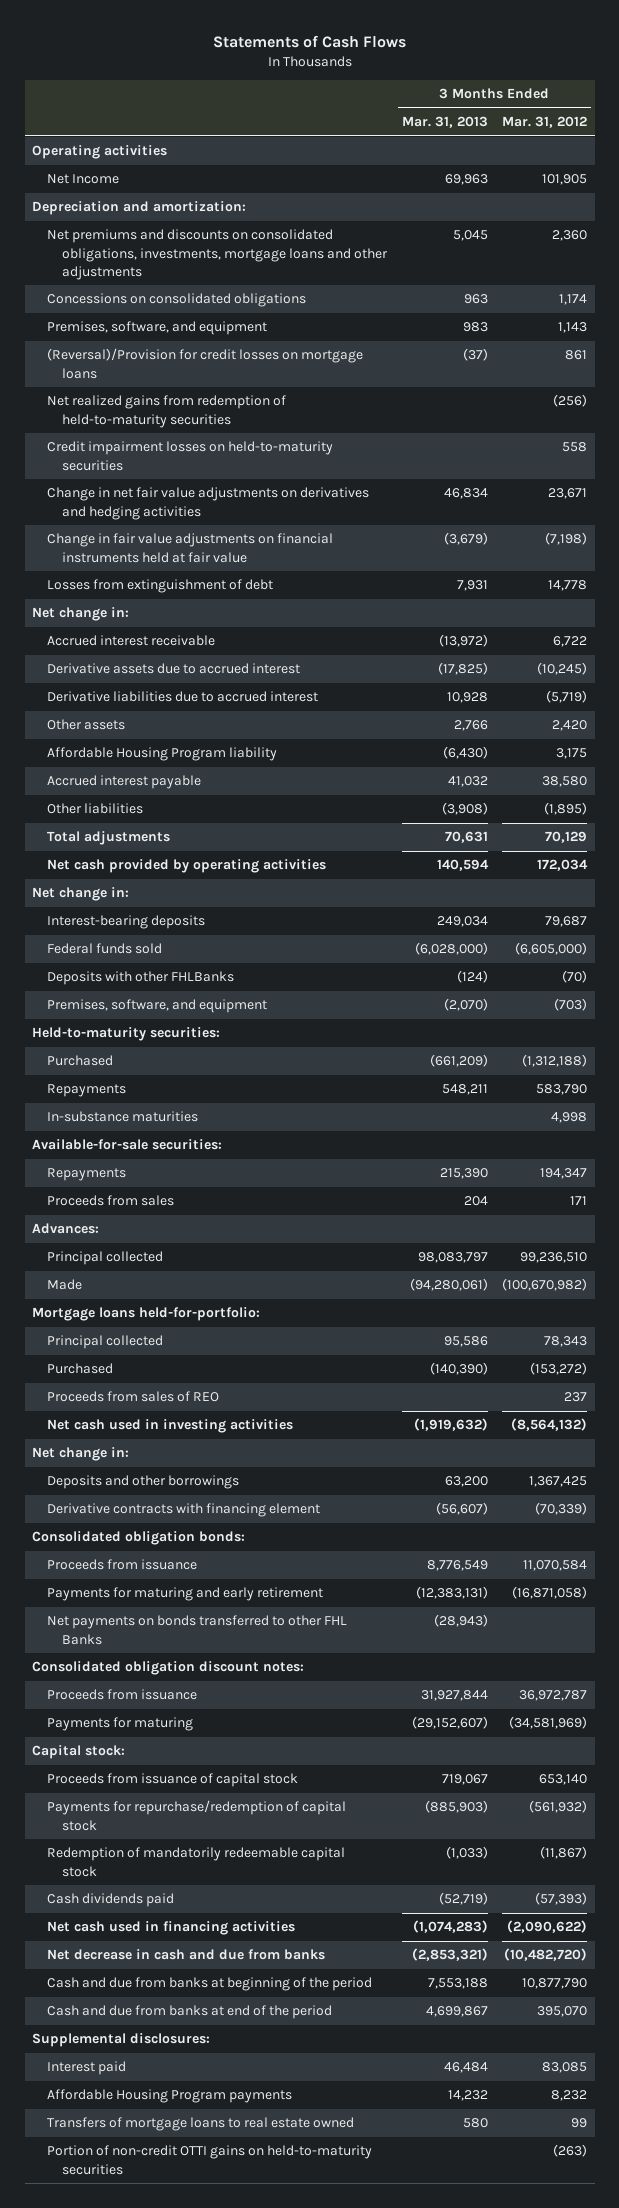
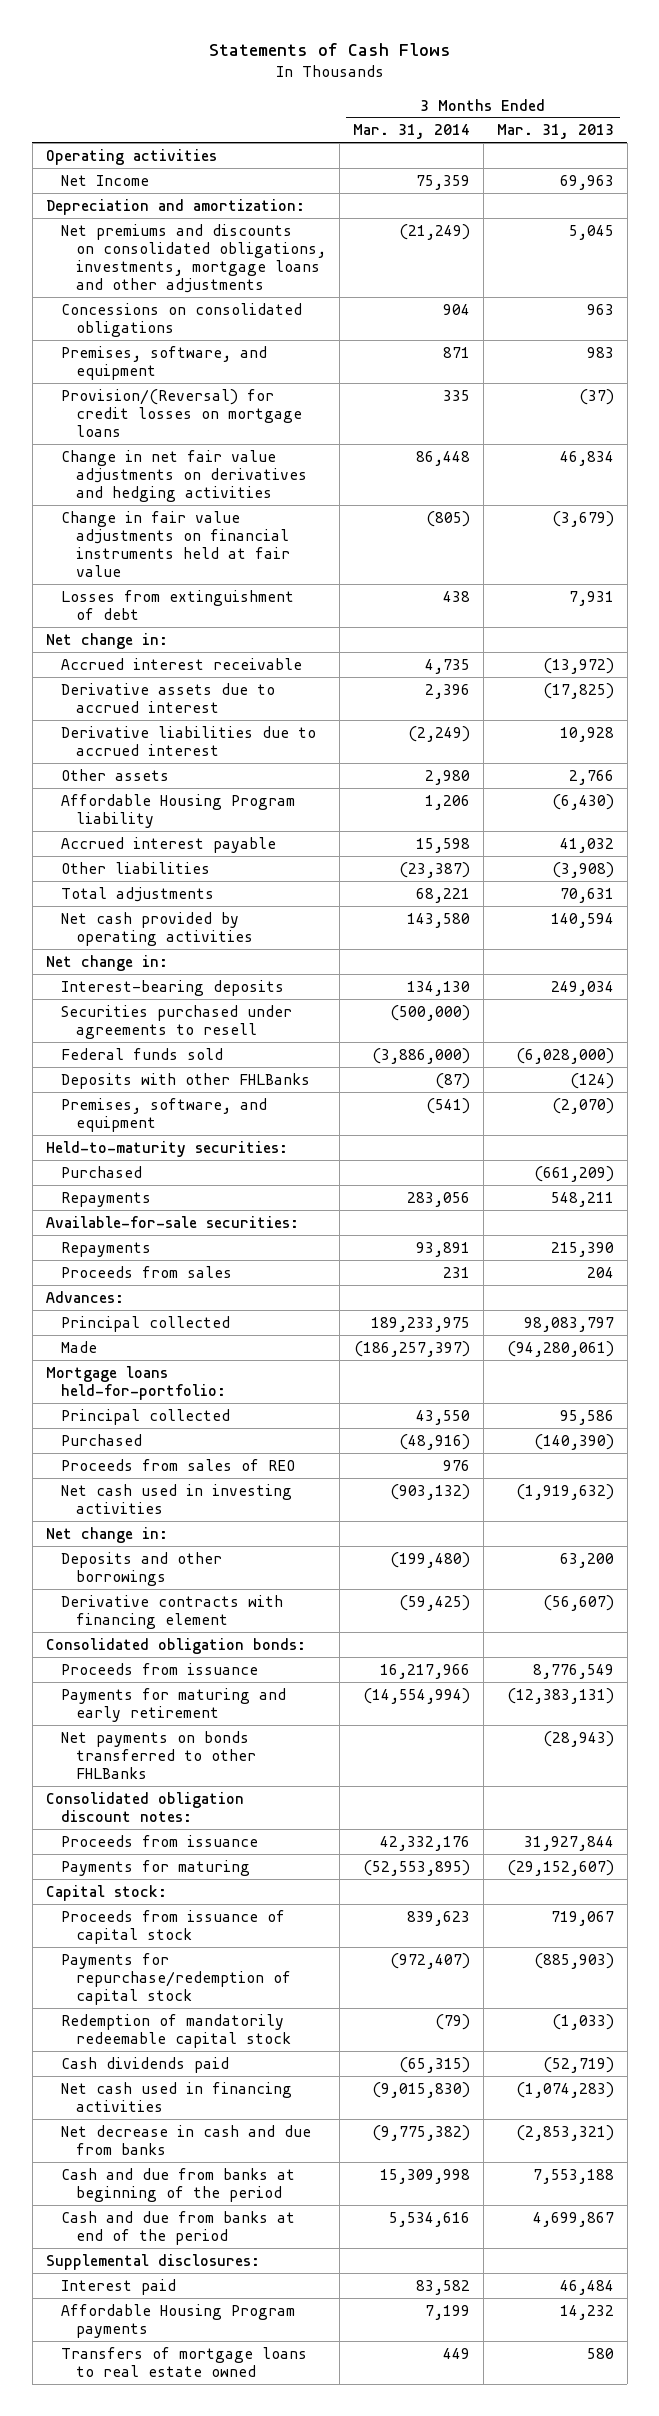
[502,116,588,129] Mar. 31, 2012 -> none
none -> [352,124,470,140] Mar. 31, 2014
[46,395,286,428] Net realized gains from redemption of held-to-maturity securities -> none
[46,441,333,471] Credit impairment losses on held-to-maturity securities -> none
[46,348,363,379] (Reversal)/Provision for credit losses on mortgage loans -> [60,388,303,438] Provision/(Reversal) for credit losses on mortgage loans
none -> [60,1004,292,1039] Securities purchased under agreements to resell
[46,1111,198,1123] In-substance maturities -> none
[46,1615,347,1645] Net payments on bonds transferred to other FHL Banks -> [60,1730,257,1780] Net payments on bonds transferred to other FHLBanks
[46,2145,372,2175] Portion of non-credit OTTI gains on held-to-maturity securities -> none

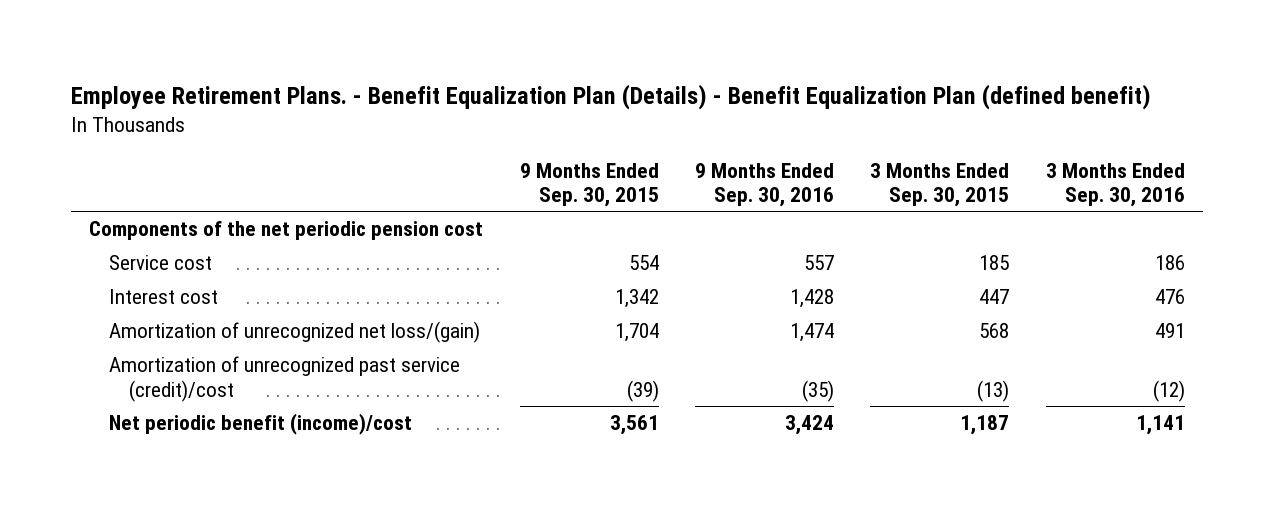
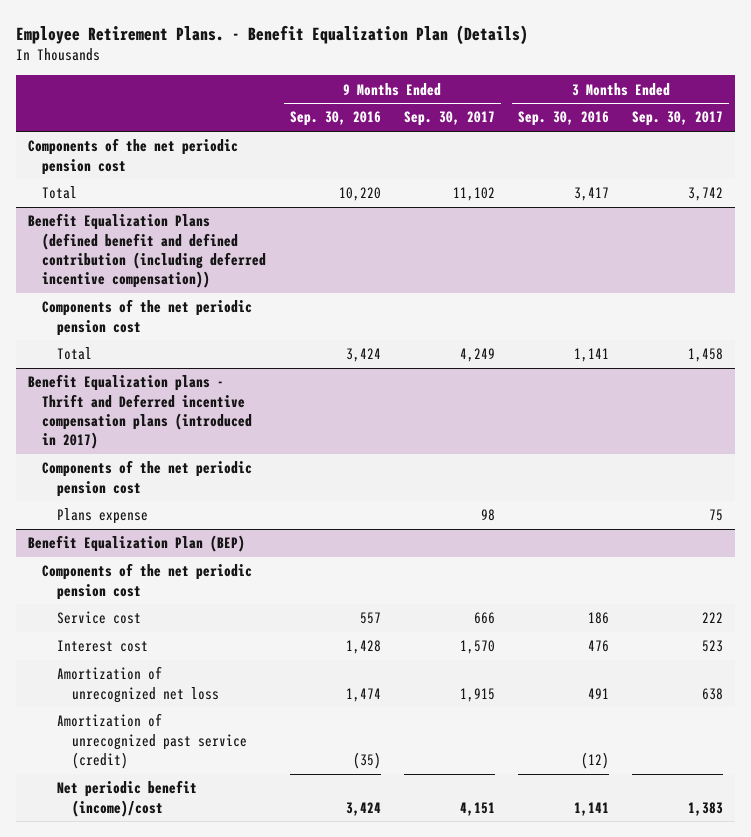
[71,83,1152,110] Employee Retirement Plans. - Benefit Equalization Plan (Details) - Benefit Equalization Plan (defined benefit) -> [16,24,529,45] Employee Retirement Plans. - Benefit Equalization Plan (Details)
[519,162,659,208] 9 Months Ended Sep. 30, 2015 -> none
[870,162,1010,208] 3 Months Ended Sep. 30, 2015 -> none
none -> [403,111,495,127] Sep. 30, 2017
none -> [632,111,724,127] Sep. 30, 2017
none -> [42,186,78,200] Total
none -> [27,213,267,289] Benefit Equalization Plans (defined benefit and defined contribution (including deferred incentive compensation))
none -> [42,299,253,336] Components of the net periodic pension cost
none -> [57,347,93,361] Total
none -> [27,374,253,450] Benefit Equalization plans - Thrift and Deferred incentive compensation plans (introduced in 2017)
none -> [42,460,253,497] Components of the net periodic pension cost
none -> [57,508,149,525] Plans expense
none -> [27,535,245,553] Benefit Equalization Plan (BEP)
none -> [42,563,253,600] Components of the net periodic pension cost
[108,321,480,344] Amortization of unrecognized net loss/(gain) -> [57,666,219,703] Amortization of unrecognized net loss
[108,356,460,402] Amortization of unrecognized past service (credit)/cost -> [57,713,247,770] Amortization of unrecognized past service (credit)

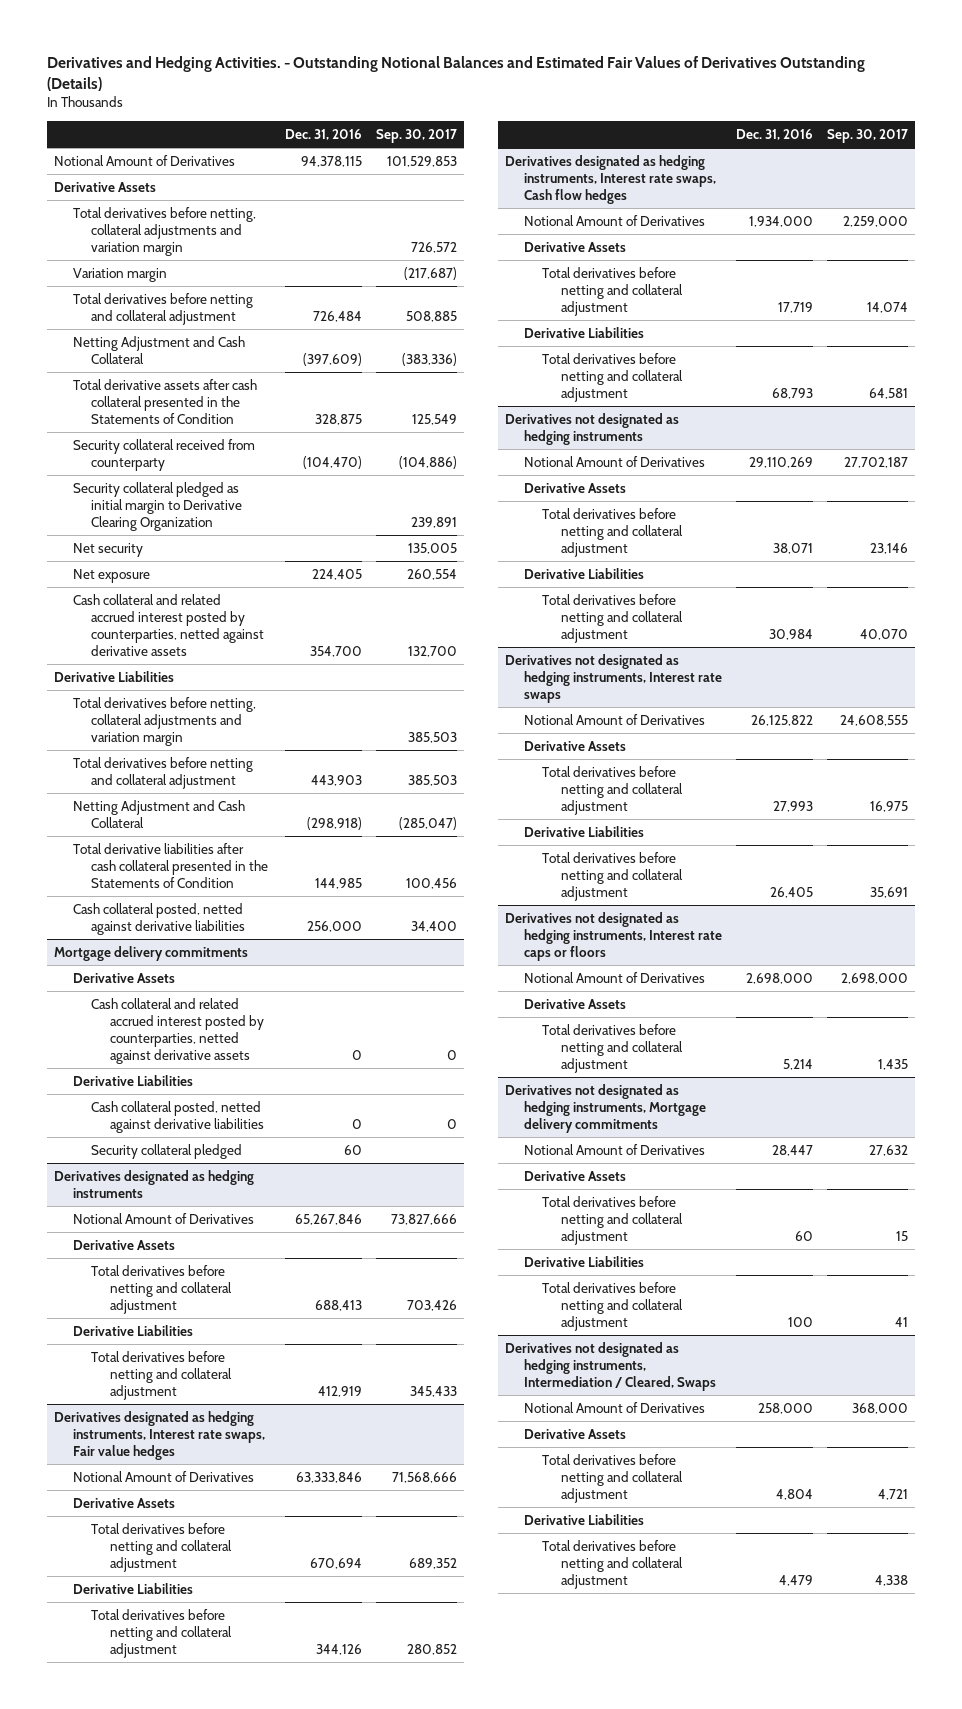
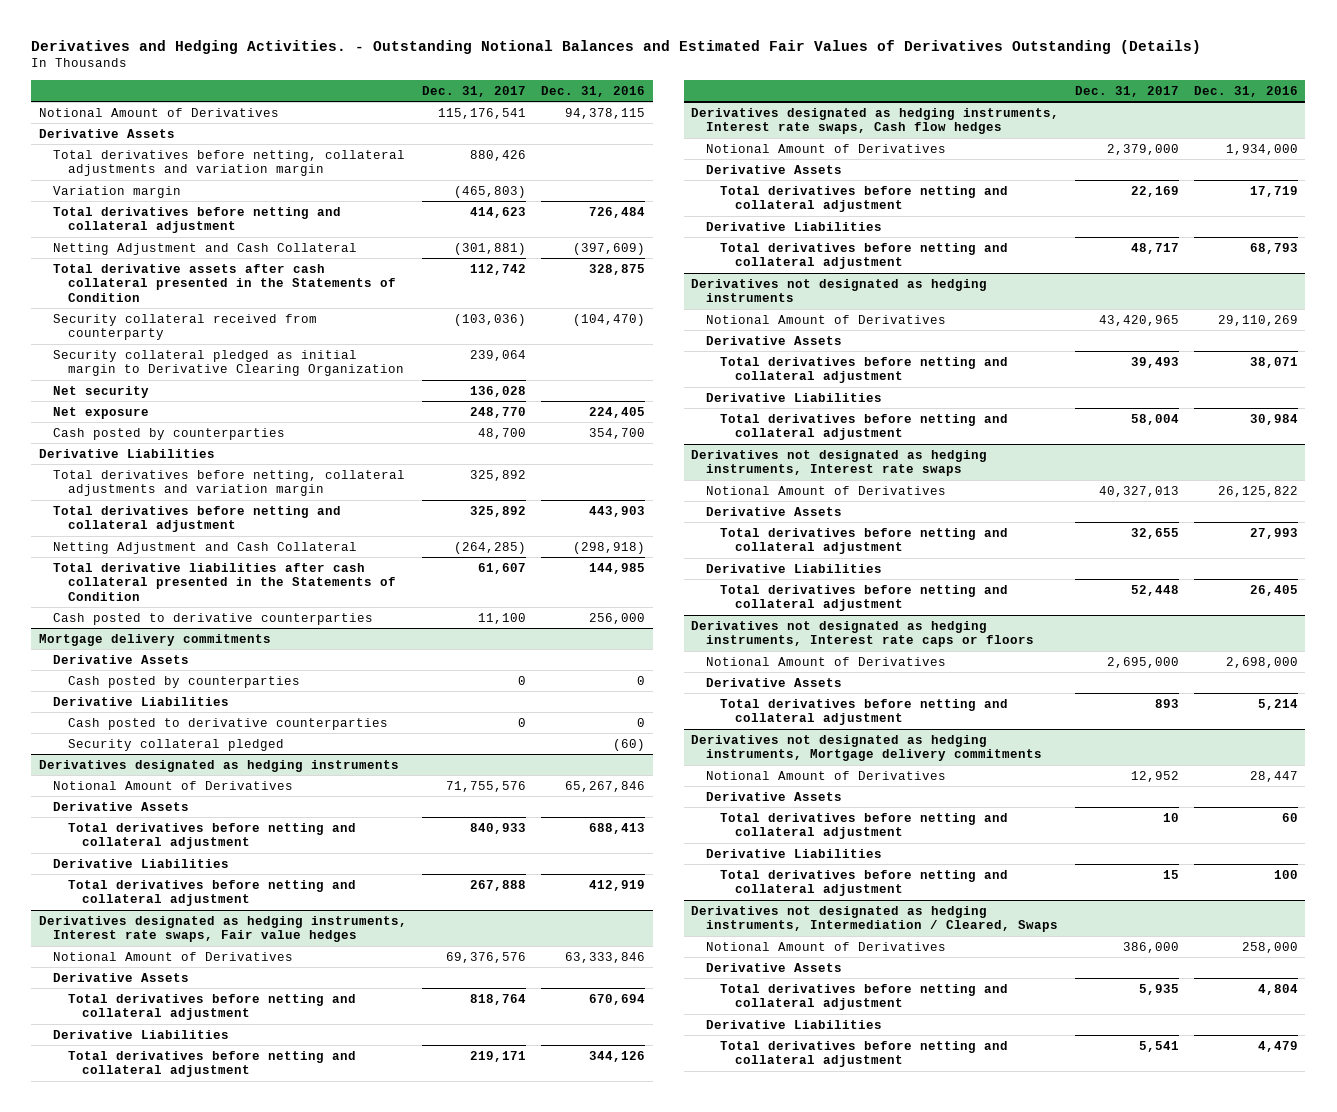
[375,128,457,143] Sep. 30, 2017 -> none
none -> [421,85,526,97] Dec. 31, 2017
[72,593,265,656] Cash collateral and related accrued interest posted by counterparties, netted against derivative assets -> [53,427,286,440] Cash posted by counterparties
[72,902,246,935] Cash collateral posted, netted against derivative liabilities -> [53,612,374,625] Cash posted to derivative counterparties
[91,997,265,1064] Cash collateral and related accrued interest posted by counterparties, netted against derivative assets -> [67,675,300,688] Cash posted by counterparties
[91,1100,265,1133] Cash collateral posted, netted against derivative liabilities -> [67,717,388,730] Cash posted to derivative counterparties
[343,1144,362,1155] 60 -> [613,738,646,751] (60)

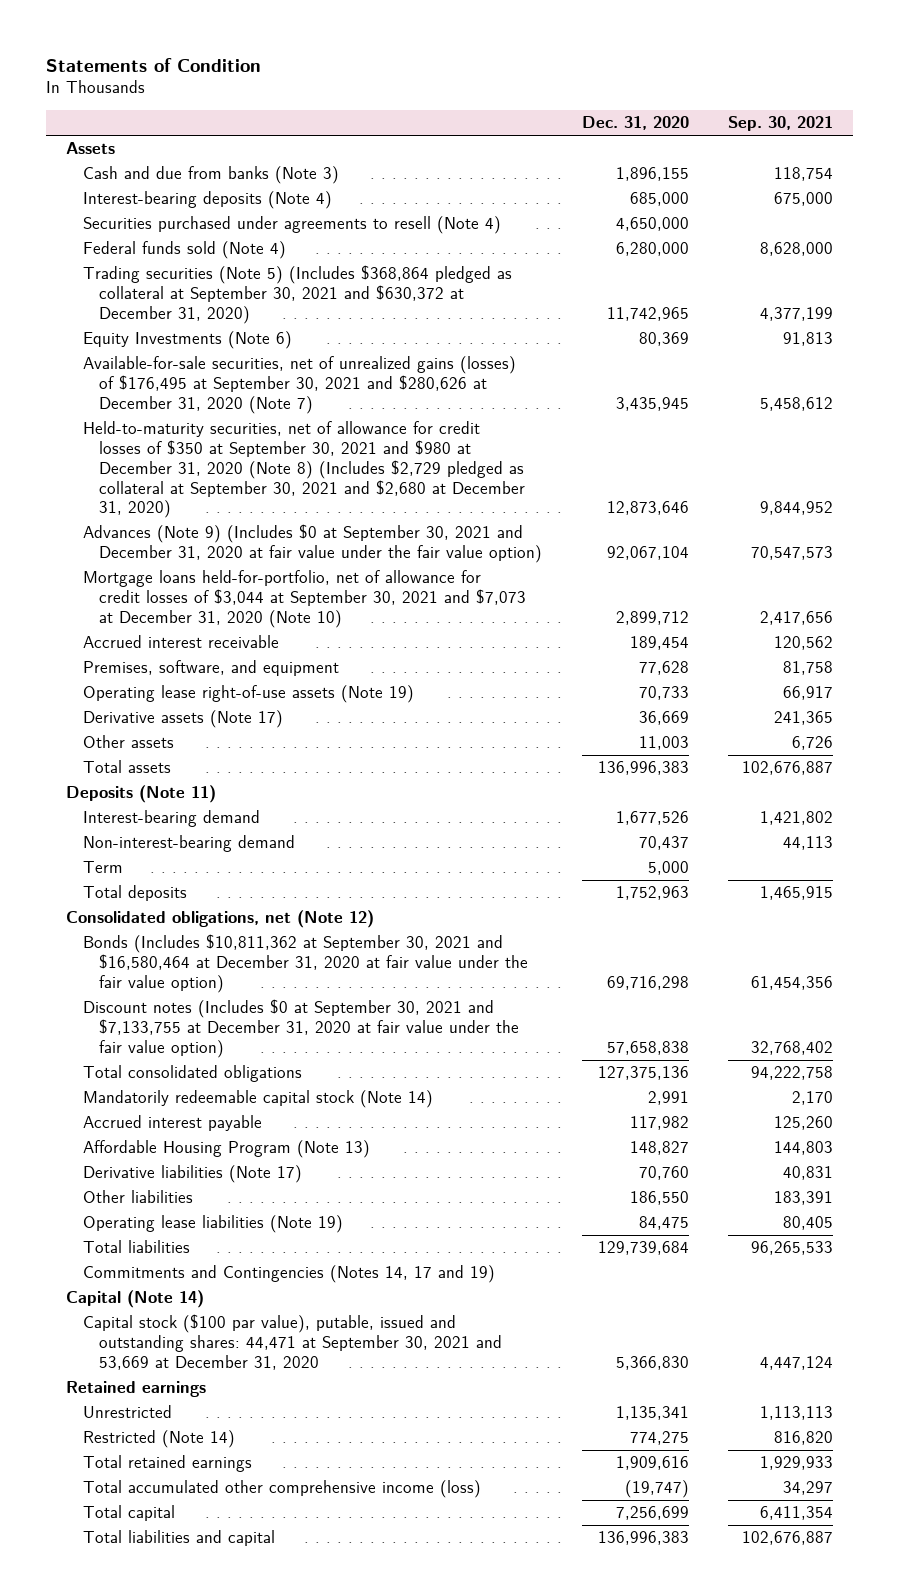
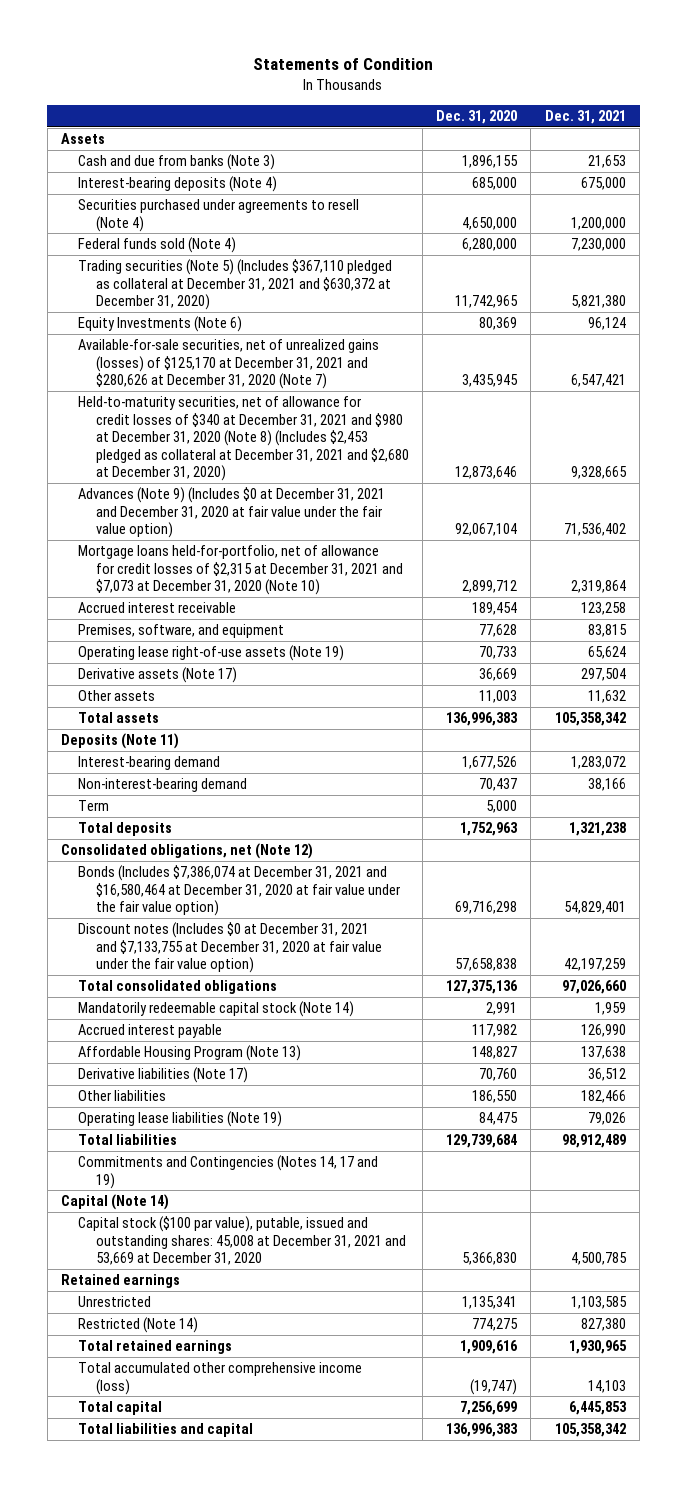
[728,116,834,132] Sep. 30, 2021 -> none
none -> [544,110,626,125] Dec. 31, 2021
[82,265,512,324] Trading securities (Note 5) (Includes $368,864 pledged as collateral at September 30, 2021 and $630,372 at December 31, 2020) -> [78,259,393,311] Trading securities (Note 5) (Includes $367,110 pledged as collateral at December 31, 2021 and $630,372 at December 31, 2020)
[82,356,516,414] Available-for-sale securities, net of unrealized gains (losses) of $176,495 at September 30, 2021 and $280,626 at December 31, 2020 (Note 7) -> [78,339,380,390] Available-for-sale securities, net of unrealized gains (losses) of $125,170 at December 31, 2021 and $280,626 at December 31, 2020 (Note 7)
[82,421,525,519] Held-to-maturity securities, net of allowance for credit losses of $350 at September 30, 2021 and $980 at December 31, 2020 (Note 8) (Includes $2,729 pledged as collateral at September 30, 2021 and $2,680 at December 31, 2020) -> [78,396,409,481] Held-to-maturity securities, net of allowance for credit losses of $340 at December 31, 2021 and $980 at December 31, 2020 (Note 8) (Includes $2,453 pledged as collateral at December 31, 2021 and $2,680 at December 31, 2020)
[82,524,542,564] Advances (Note 9) (Includes $0 at September 30, 2021 and December 31, 2020 at fair value under the fair value option) -> [78,487,386,539] Advances (Note 9) (Includes $0 at December 31, 2021 and December 31, 2020 at fair value under the fair value option)
[82,570,526,628] Mortgage loans held-for-portfolio, net of allowance for credit losses of $3,044 at September 30, 2021 and $7,073 at December 31, 2020 (Note 10) -> [78,545,403,596] Mortgage loans held-for-portfolio, net of allowance for credit losses of $2,315 at December 31, 2021 and $7,073 at December 31, 2020 (Note 10)
[82,934,528,993] Bonds (Includes $10,811,362 at September 30, 2021 and $16,580,464 at December 31, 2020 at fair value under the fair value option) -> [78,865,400,917] Bonds (Includes $7,386,074 at December 31, 2021 and $16,580,464 at December 31, 2020 at fair value under the fair value option)
[82,999,519,1058] Discount notes (Includes $0 at September 30, 2021 and $7,133,755 at December 31, 2020 at fair value under the fair value option) -> [78,922,382,974] Discount notes (Includes $0 at December 31, 2021 and $7,133,755 at December 31, 2020 at fair value under the fair value option)
[82,1314,502,1370] Capital stock ($100 par value), putable, issued and outstanding shares: 44,471 at September 30, 2021 and 53,669 at December 31, 2020 -> [78,1216,406,1266] Capital stock ($100 par value), putable, issued and outstanding shares: 45,008 at December 31, 2021 and 53,669 at December 31, 2020

